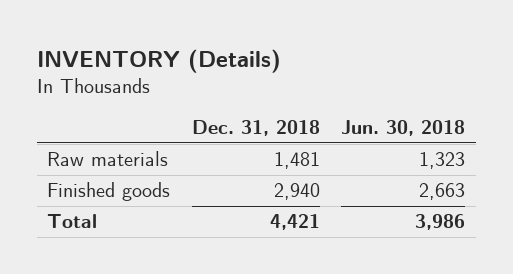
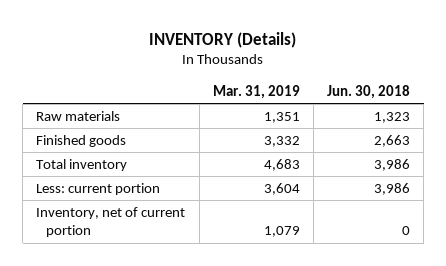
[191,120,320,137] Dec. 31, 2018 -> none
none -> [212,84,300,99] Mar. 31, 2019
none -> [36,158,128,171] Total inventory
[47,214,98,229] Total -> [36,182,161,195] Less: current portion
none -> [36,206,186,238] Inventory, net of current portion

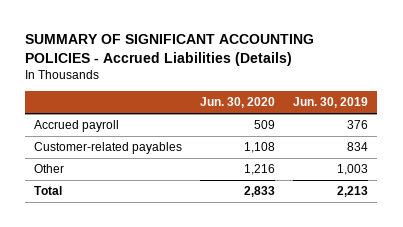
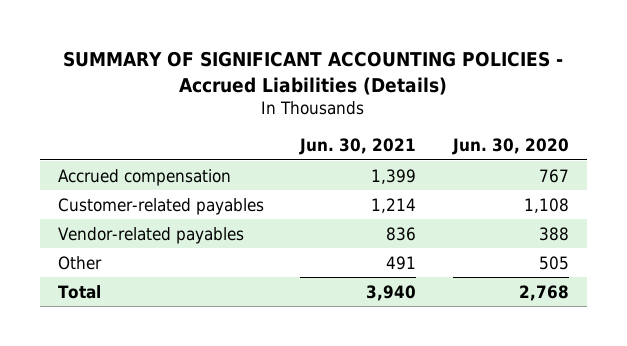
[293,97,369,109] Jun. 30, 2019 -> none
none -> [299,138,417,156] Jun. 30, 2021
[34,120,120,133] Accrued payroll -> [58,168,232,186] Accrued compensation
[254,120,276,130] 509 -> [538,168,569,183] 767
none -> [58,226,245,244] Vendor-related payables
[244,164,276,176] 1,216 -> [538,255,569,270] 505
[244,186,276,198] 2,833 -> [518,284,569,301] 2,768

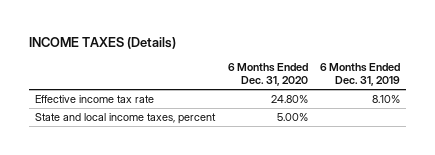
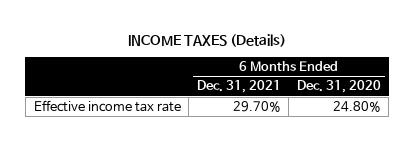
[319,63,400,87] 6 Months Ended Dec. 31, 2019 -> none
none -> [196,80,281,94] Dec. 31, 2021
[35,113,217,125] State and local income taxes, percent -> none

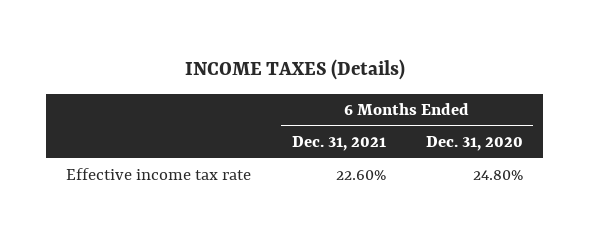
[232,101,281,113] 29.70% -> [335,170,386,181] 22.60%

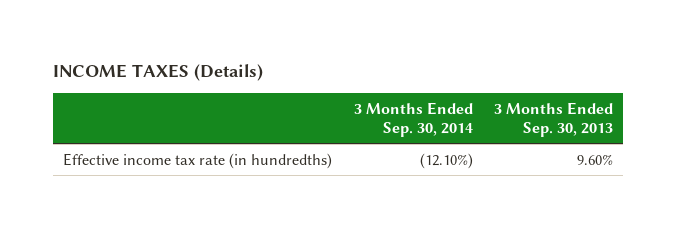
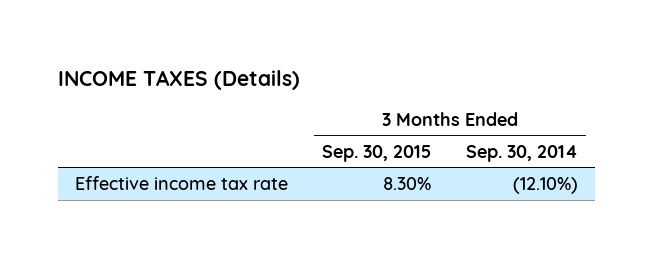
[493,101,613,137] 3 Months Ended Sep. 30, 2013 -> none
none -> [322,144,432,162] Sep. 30, 2015
[63,152,333,169] Effective income tax rate (in hundredths) -> [74,176,288,191] Effective income tax rate

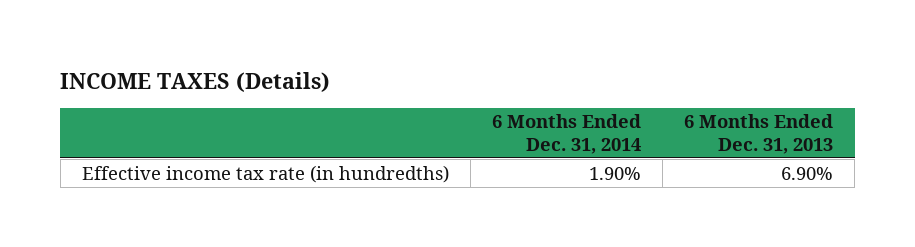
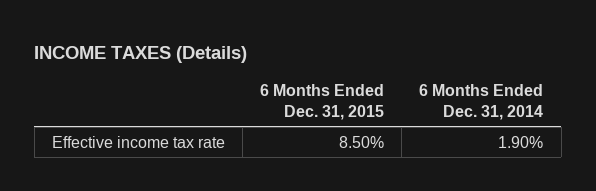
[683,114,833,154] 6 Months Ended Dec. 31, 2013 -> none
none -> [260,84,385,120] 6 Months Ended Dec. 31, 2015
[81,164,449,183] Effective income tax rate (in hundredths) -> [52,135,226,148] Effective income tax rate

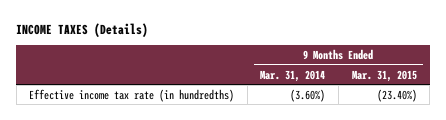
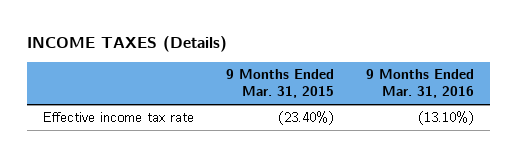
[260,69,326,82] Mar. 31, 2014 -> none
none -> [365,69,474,99] 9 Months Ended Mar. 31, 2016
[29,88,235,102] Effective income tax rate (in hundredths) -> [42,112,194,123] Effective income tax rate

